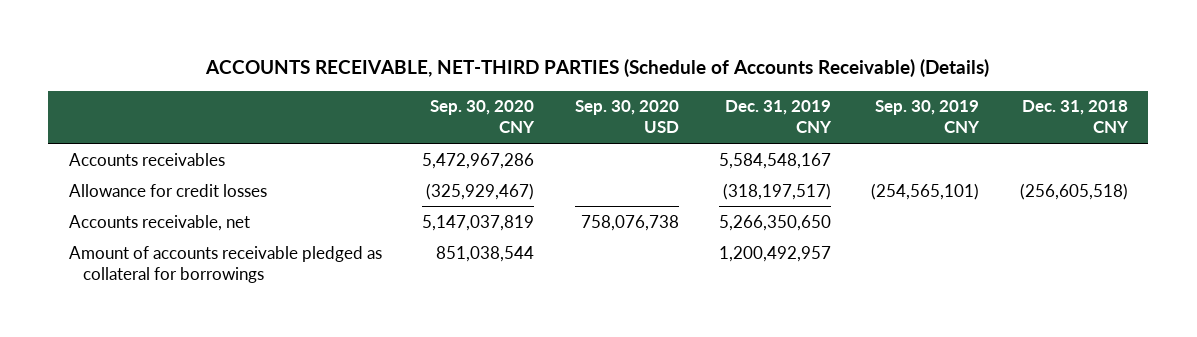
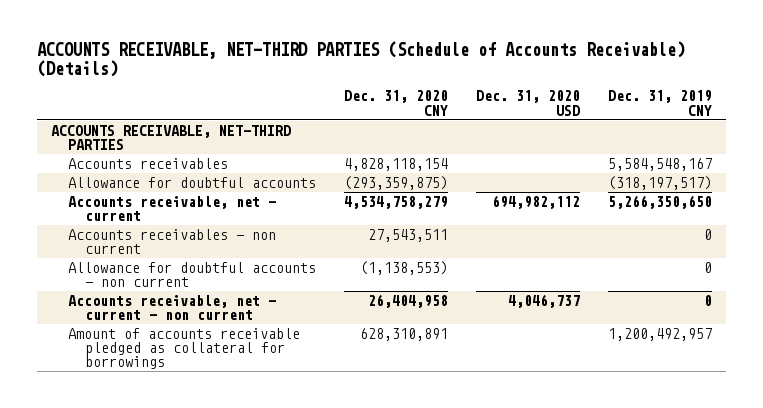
[430,100,536,134] Sep. 30, 2020 CNY -> none
[574,100,679,134] Sep. 30, 2020 USD -> none
[875,100,981,134] Sep. 30, 2019 CNY -> none
[1021,100,1129,134] Dec. 31, 2018 CNY -> none
none -> [344,90,449,116] Dec. 31, 2020 CNY
none -> [476,90,581,116] Dec. 31, 2020 USD
none -> [51,124,292,151] ACCOUNTS RECEIVABLE, NET-THIRD PARTIES
[68,183,267,197] Allowance for credit losses -> [68,176,317,188] Allowance for doubtful accounts
[68,214,250,231] Accounts receivable, net -> [68,195,277,222] Accounts receivable, net - current
none -> [68,228,277,255] Accounts receivables - non current
none -> [68,261,317,288] Allowance for doubtful accounts - non current
none -> [68,294,277,321] Accounts receivable, net - current - non current

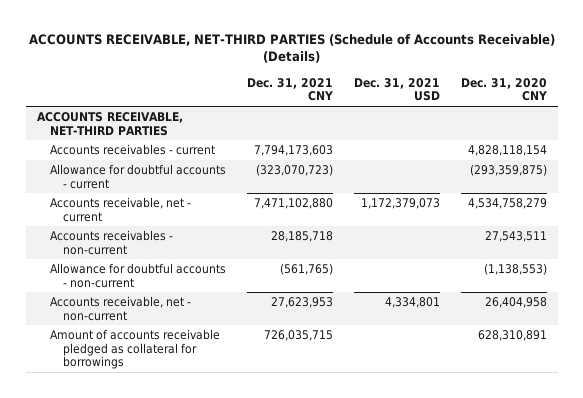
[476,90,581,116] Dec. 31, 2020 USD -> none
[608,90,713,116] Dec. 31, 2019 CNY -> none
none -> [246,77,333,102] Dec. 31, 2021 CNY
none -> [353,77,440,102] Dec. 31, 2021 USD
[68,157,229,169] Accounts receivables -> [49,144,215,156] Accounts receivables - current
[68,176,317,188] Allowance for doubtful accounts -> [49,164,226,189] Allowance for doubtful accounts - current
[68,228,277,255] Accounts receivables - non current -> [49,230,173,255] Accounts receivables - non-current
[68,261,317,288] Allowance for doubtful accounts - non current -> [49,263,226,288] Allowance for doubtful accounts - non-current
[68,294,277,321] Accounts receivable, net - current - non current -> [49,296,191,321] Accounts receivable, net - non-current

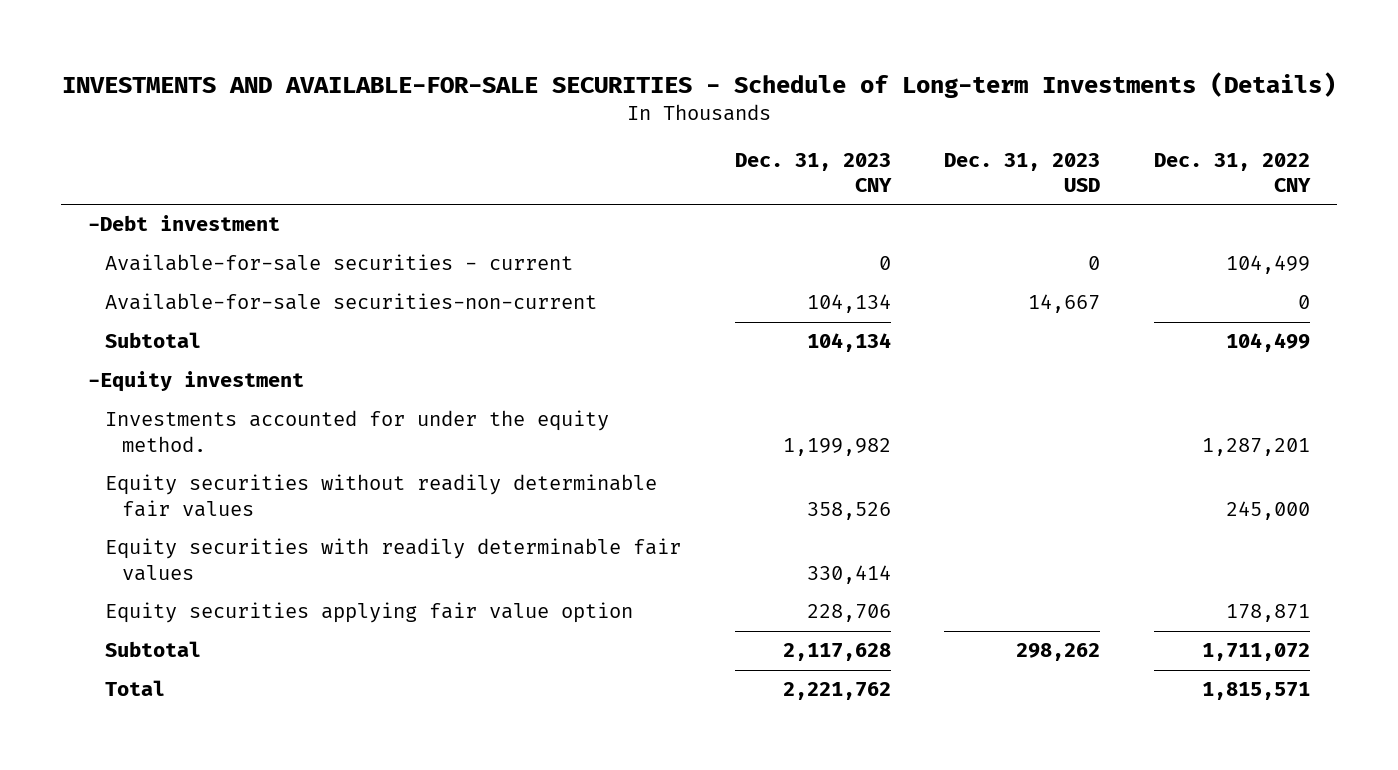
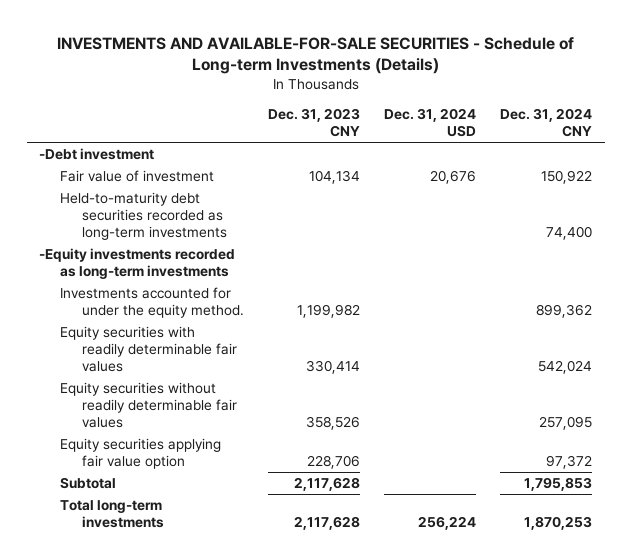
[944,152,1101,192] Dec. 31, 2023 USD -> none
[1153,152,1311,192] Dec. 31, 2022 CNY -> none
none -> [384,108,477,138] Dec. 31, 2024 USD
none -> [500,108,593,138] Dec. 31, 2024 CNY
[105,254,574,272] Available-for-sale securities - current -> none
[105,332,202,349] Subtotal -> none
[105,293,598,311] Available-for-sale securities-non-current -> [60,169,215,182] Fair value of investment
none -> [60,191,227,240] Held-to-maturity debt securities recorded as long-term investments
[88,371,305,393] -Equity investment -> [39,247,236,279] -Equity investments recorded as long-term investments
[105,474,658,517] Equity securities without readily determinable fair values -> [60,381,237,428] Equity securities without readily determinable fair values
[105,680,166,697] Total -> none
none -> [60,499,164,528] Total long-term investments

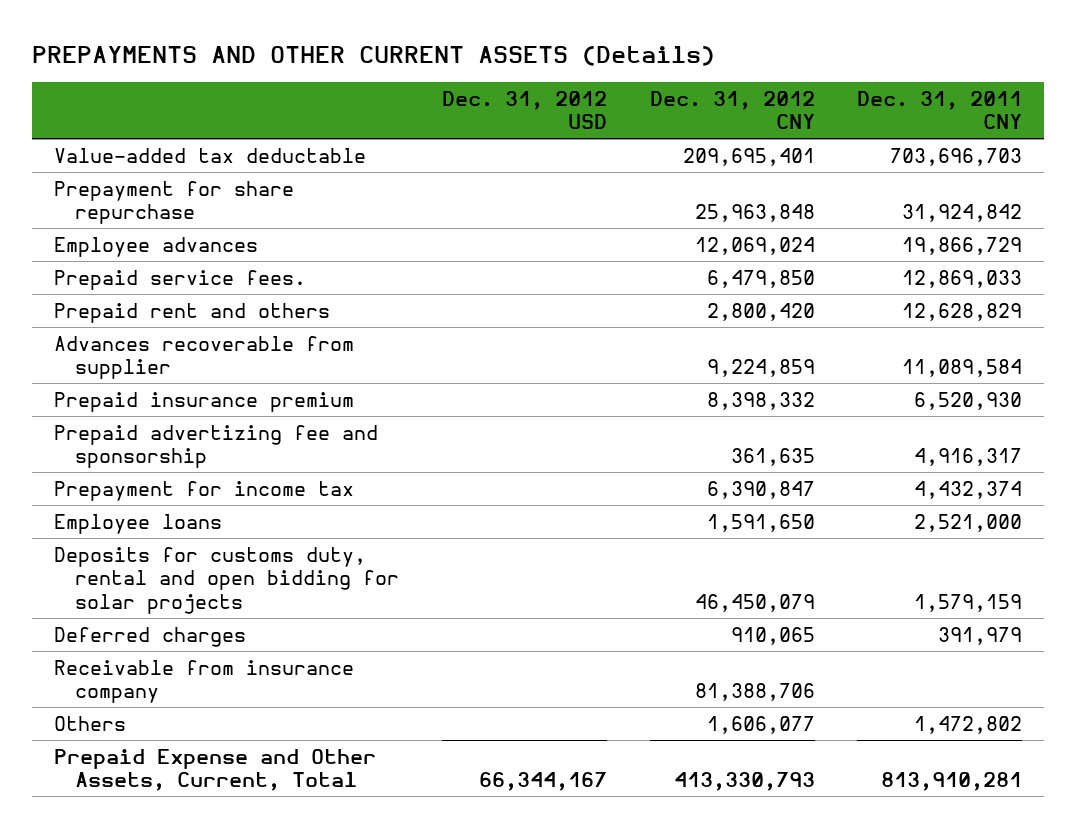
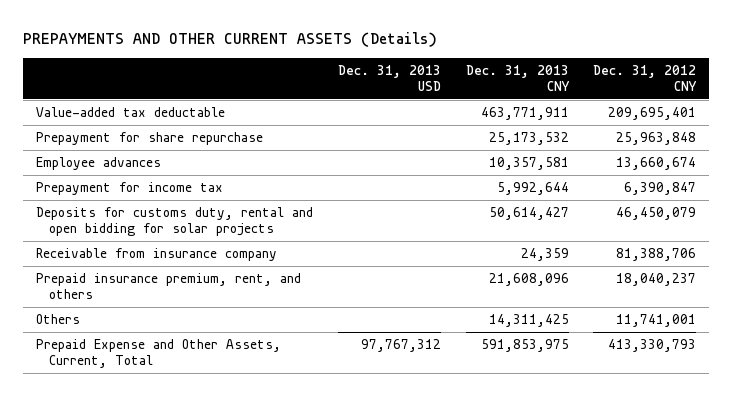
[441,90,607,130] Dec. 31, 2012 USD -> none
[857,90,1023,130] Dec. 31, 2011 CNY -> none
none -> [337,65,441,91] Dec. 31, 2013 USD
none -> [465,65,570,91] Dec. 31, 2013 CNY
[53,269,306,290] Prepaid service fees. -> none
[53,302,330,323] Prepaid rent and others -> none
[53,335,354,380] Advances recoverable from supplier -> none
[53,391,354,412] Prepaid insurance premium -> none
[53,424,378,469] Prepaid advertizing fee and sponsorship -> none
[694,236,815,255] 12,069,024 -> [616,157,697,171] 13,660,674
[53,513,222,534] Employee loans -> none
[53,626,246,647] Deferred charges -> none
none -> [35,273,301,300] Prepaid insurance premium, rent, and others
[706,715,815,734] 1,606,077 -> [616,314,697,328] 11,741,001

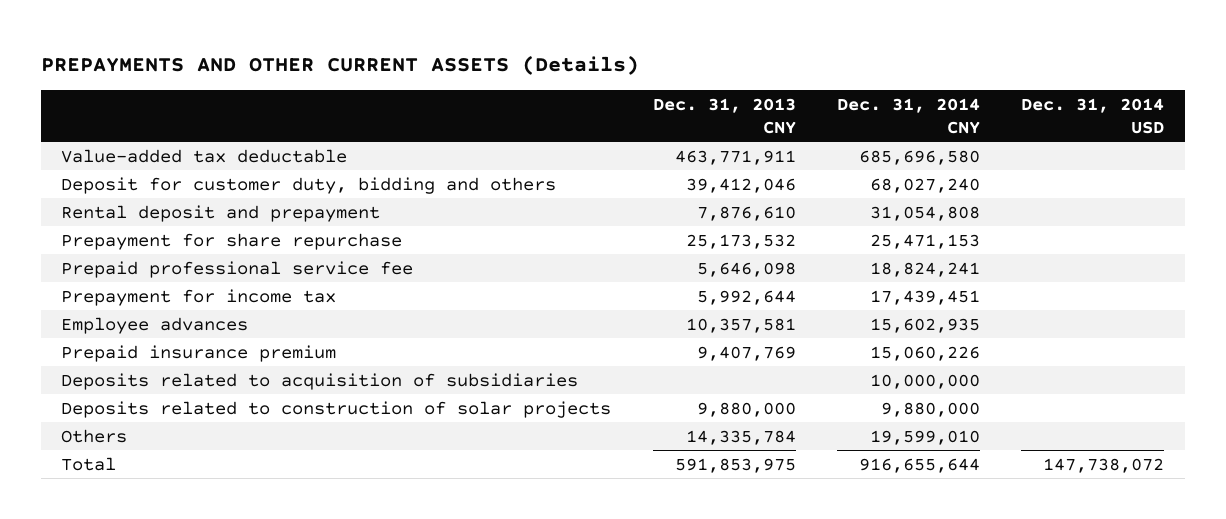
[337,65,441,91] Dec. 31, 2013 USD -> none
[593,65,698,91] Dec. 31, 2012 CNY -> none
none -> [836,97,980,134] Dec. 31, 2014 CNY
none -> [1021,97,1165,134] Dec. 31, 2014 USD
none -> [61,176,557,194] Deposit for customer duty, bidding and others
none -> [61,204,381,222] Rental deposit and prepayment
none -> [61,260,414,278] Prepaid professional service fee
[35,207,313,237] Deposits for customs duty, rental and open bidding for solar projects -> none
[35,248,277,262] Receivable from insurance company -> none
[35,157,161,171] Employee advances -> [61,316,249,334] Employee advances
[35,273,301,300] Prepaid insurance premium, rent, and others -> [61,344,337,362] Prepaid insurance premium
[488,273,569,287] 21,608,096 -> [696,345,796,361] 9,407,769
none -> [61,372,579,390] Deposits related to acquisition of subsidiaries
none -> [61,400,612,418] Deposits related to construction of solar projects
[488,314,569,328] 14,311,425 -> [685,429,796,445] 14,335,784
[35,339,281,369] Prepaid Expense and Other Assets, Current, Total -> [61,456,117,471] Total

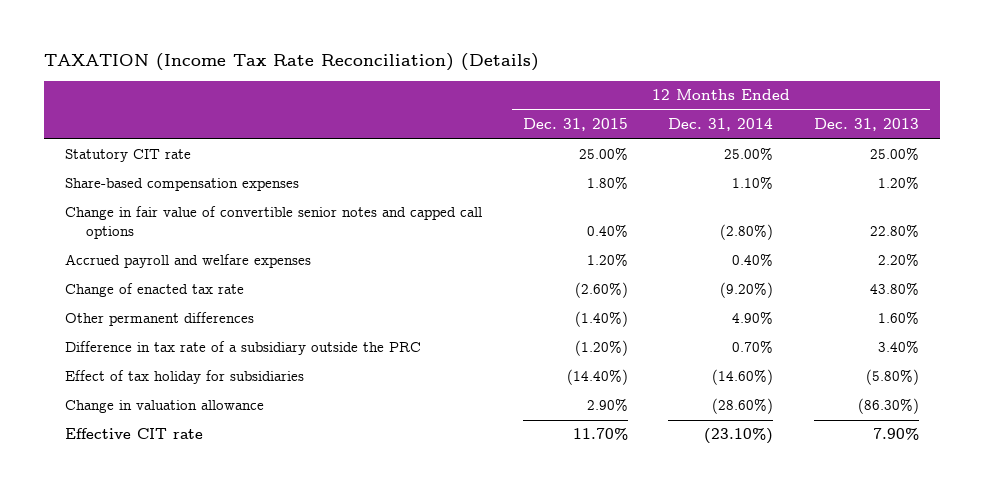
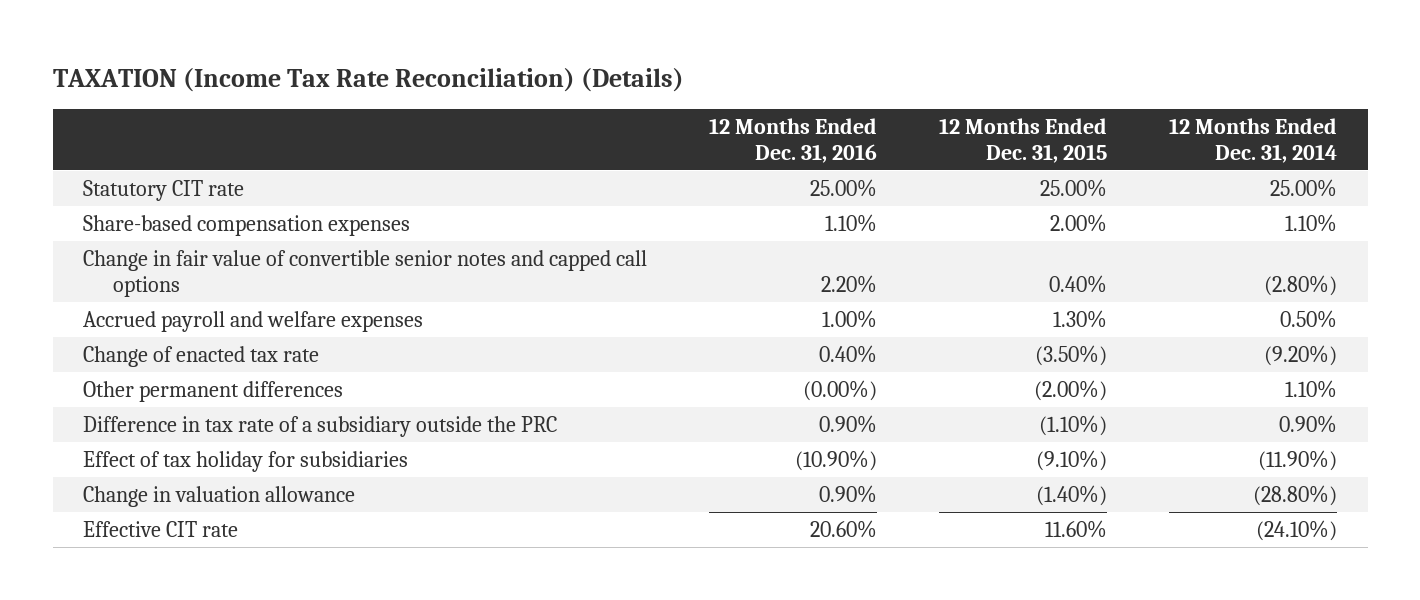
[814,118,920,132] Dec. 31, 2013 -> none
none -> [709,117,878,163] 12 Months Ended Dec. 31, 2016
[586,176,628,190] 1.80% -> [1050,213,1108,232] 2.00%
[586,253,628,267] 1.20% -> [1053,309,1108,328] 1.30%
[732,253,774,267] 0.40% -> [1279,309,1337,328] 0.50%
[574,282,628,299] (2.60%) -> [1035,344,1108,366] (3.50%)
[574,311,628,328] (1.40%) -> [1034,379,1108,401] (2.00%)
[732,311,774,325] 4.90% -> [1284,379,1337,398] 1.10%
[574,340,628,357] (1.20%) -> [1039,414,1108,436] (1.10%)
[732,340,774,354] 0.70% -> [1278,414,1337,433] 0.90%
[566,369,628,386] (14.40%) -> [1036,449,1108,471] (9.10%)
[712,369,774,386] (14.60%) -> [1257,449,1337,471] (11.90%)
[586,398,628,412] 2.90% -> [1036,484,1108,506] (1.40%)
[712,398,774,415] (28.60%) -> [1252,484,1337,506] (28.80%)
[572,428,628,441] 11.70% -> [1045,519,1108,538] 11.60%
[704,428,774,445] (23.10%) -> [1255,519,1337,541] (24.10%)

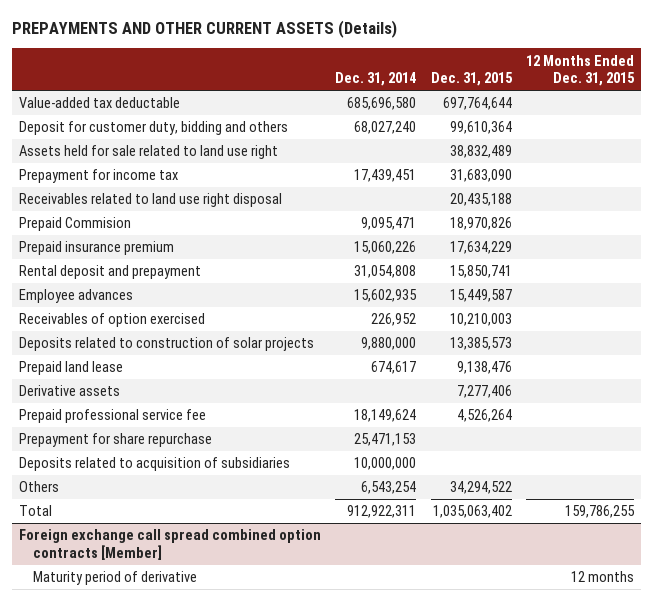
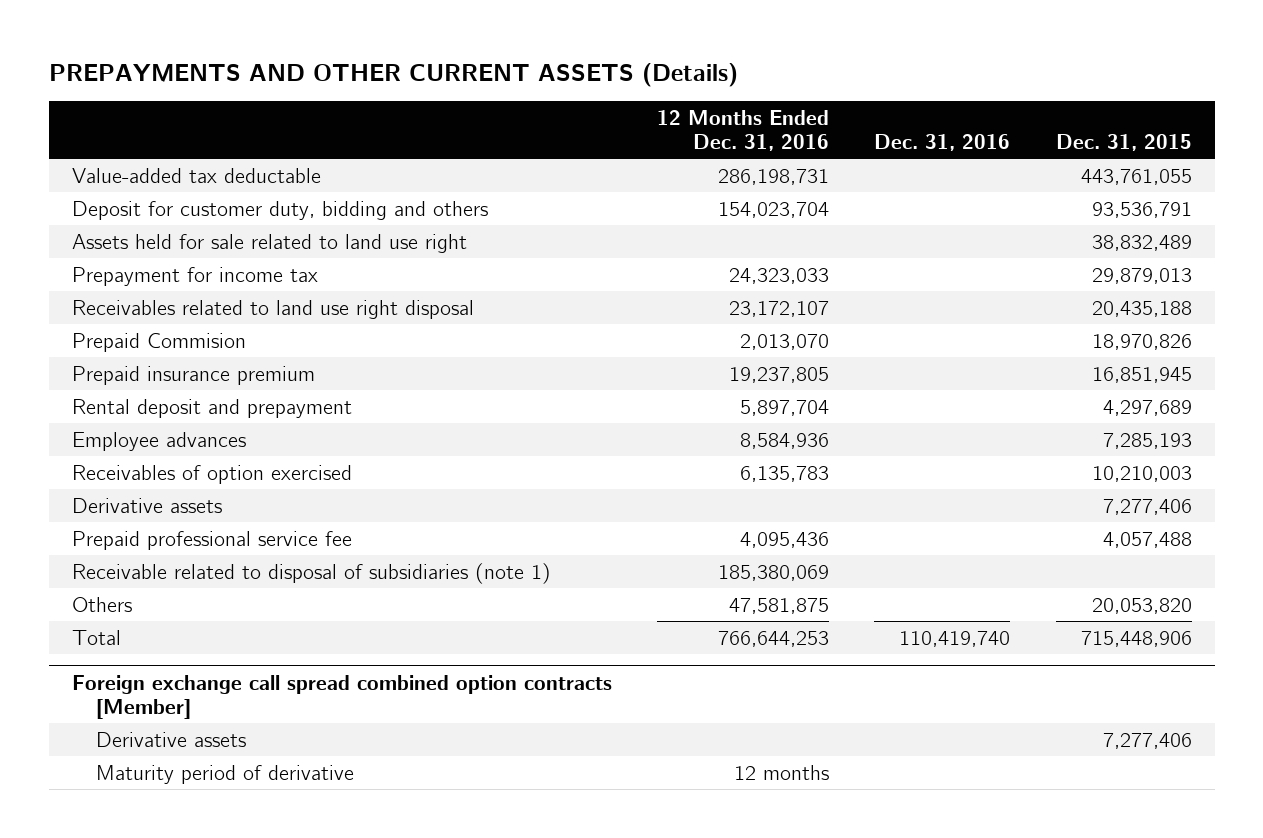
[335,72,417,87] Dec. 31, 2014 -> none
[526,54,636,87] 12 Months Ended Dec. 31, 2015 -> none
none -> [657,109,830,151] 12 Months Ended Dec. 31, 2016
none -> [874,133,1011,151] Dec. 31, 2016
[442,97,512,111] 697,764,644 -> [1080,168,1192,185] 443,761,055
[449,121,512,135] 99,610,364 -> [1091,201,1192,218] 93,536,791
[449,169,512,183] 31,683,090 -> [1091,267,1192,284] 29,879,013
[449,241,512,255] 17,634,229 -> [1091,366,1192,383] 16,851,945
[449,265,512,279] 15,850,741 -> [1102,399,1192,416] 4,297,689
[449,289,512,303] 15,449,587 -> [1102,432,1192,449] 7,285,193
[18,337,314,352] Deposits related to construction of solar projects -> none
[18,361,123,376] Prepaid land lease -> none
[18,433,212,448] Prepayment for share repurchase -> none
[18,457,290,472] Deposits related to acquisition of subsidiaries -> none
[456,409,512,423] 4,526,264 -> [1102,531,1192,548] 4,057,488
none -> [71,562,551,584] Receivable related to disposal of subsidiaries (note 1)
[449,481,512,495] 34,294,522 -> [1091,597,1192,614] 20,053,820
[432,505,512,519] 1,035,063,402 -> [1080,630,1192,647] 715,448,906
none -> [96,731,247,747] Derivative assets

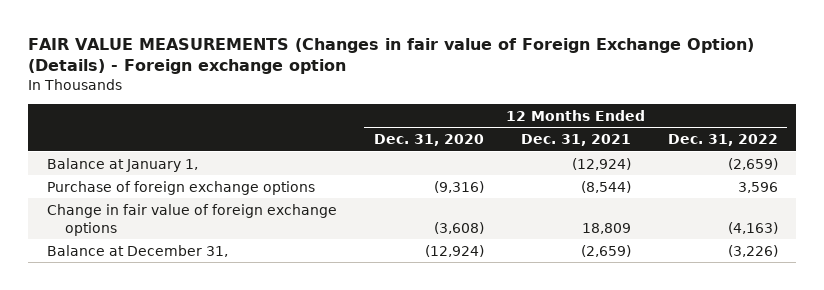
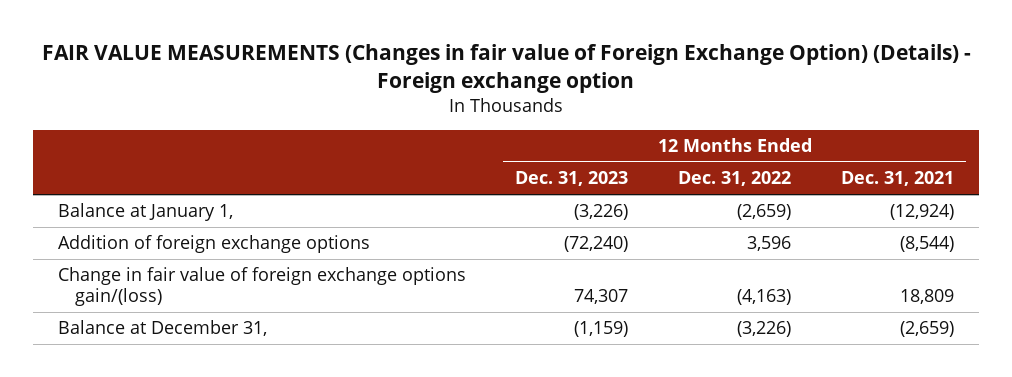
[373,134,484,147] Dec. 31, 2020 -> none
none -> [515,171,629,187] Dec. 31, 2023
[46,180,315,195] Purchase of foreign exchange options -> [57,235,370,254] Addition of foreign exchange options
[46,203,337,236] Change in fair value of foreign exchange options -> [57,267,466,307] Change in fair value of foreign exchange options gain/(loss)

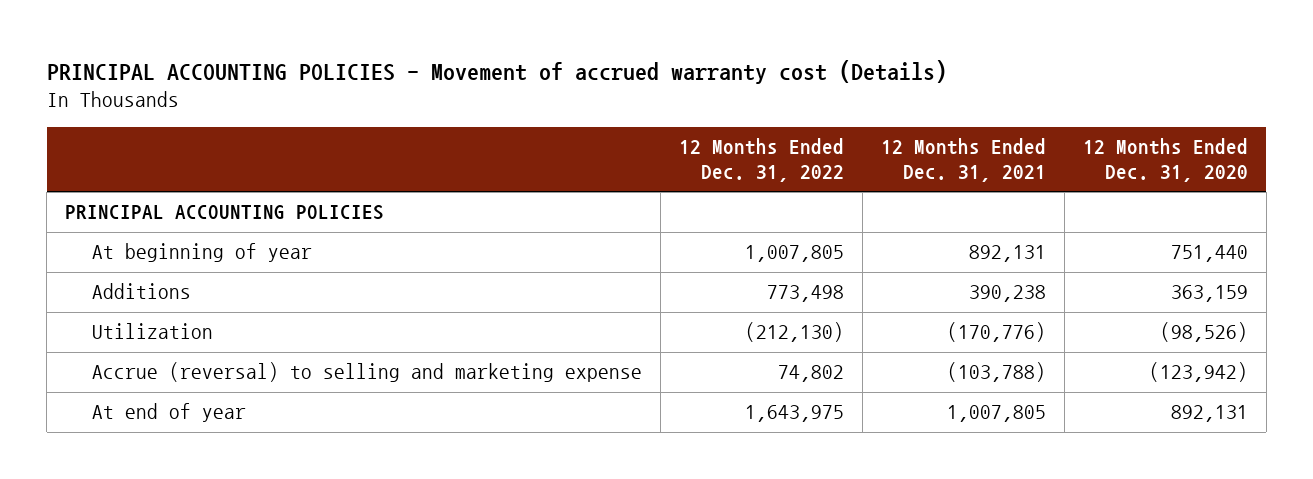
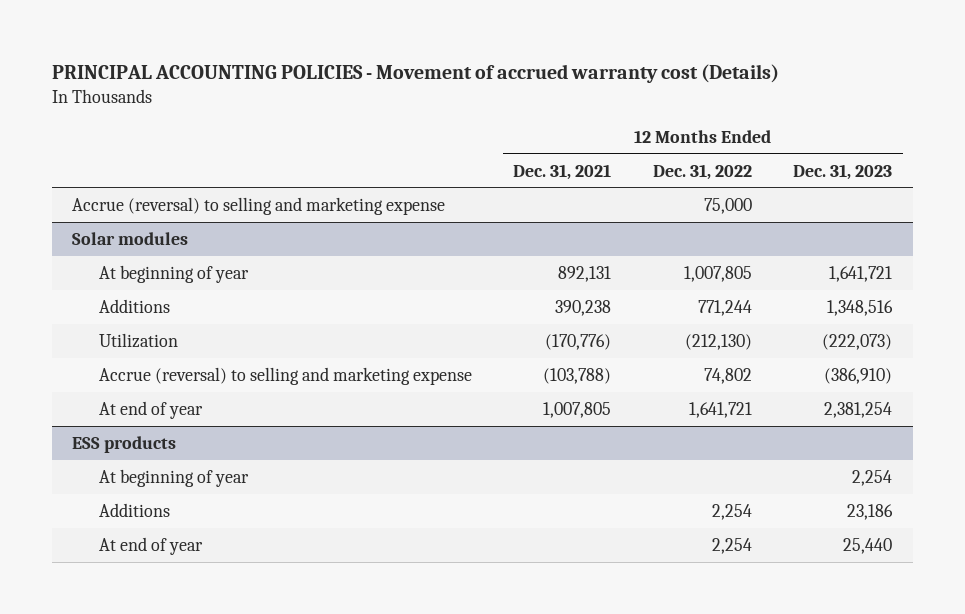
[1082,137,1248,182] 12 Months Ended Dec. 31, 2020 -> none
none -> [793,163,893,180] Dec. 31, 2023
[65,205,385,221] PRINCIPAL ACCOUNTING POLICIES -> none
none -> [72,196,446,215] Accrue (reversal) to selling and marketing expense
none -> [72,231,189,245] Solar modules
[767,285,845,303] 773,498 -> [697,299,752,316] 771,244
[745,405,845,423] 1,643,975 -> [688,401,752,418] 1,641,721
none -> [72,435,177,453] ESS products
none -> [98,468,249,487] At beginning of year
none -> [98,502,170,517] Additions
none -> [98,536,203,555] At end of year

